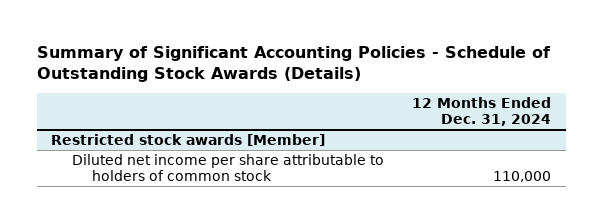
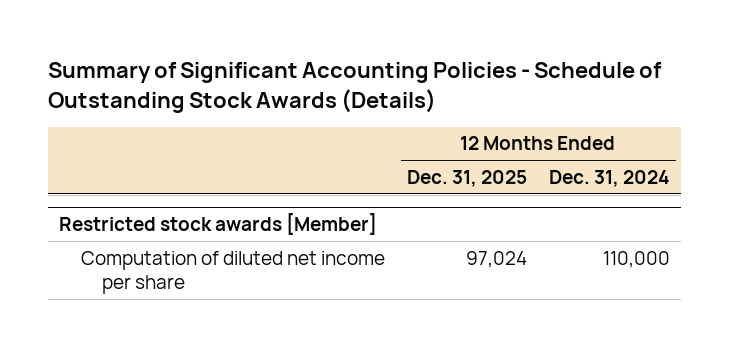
none -> [406,169,527,187] Dec. 31, 2025
[71,154,384,182] Diluted net income per share attributable to holders of common stock -> [80,250,385,295] Computation of diluted net income per share

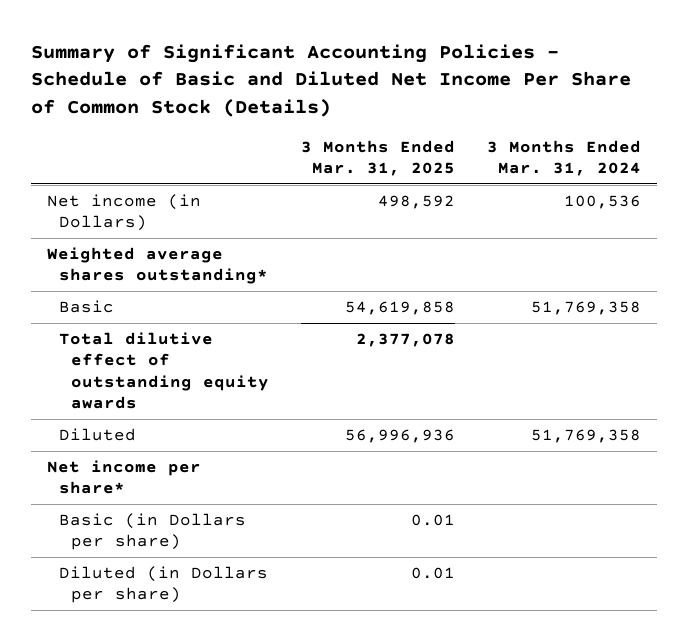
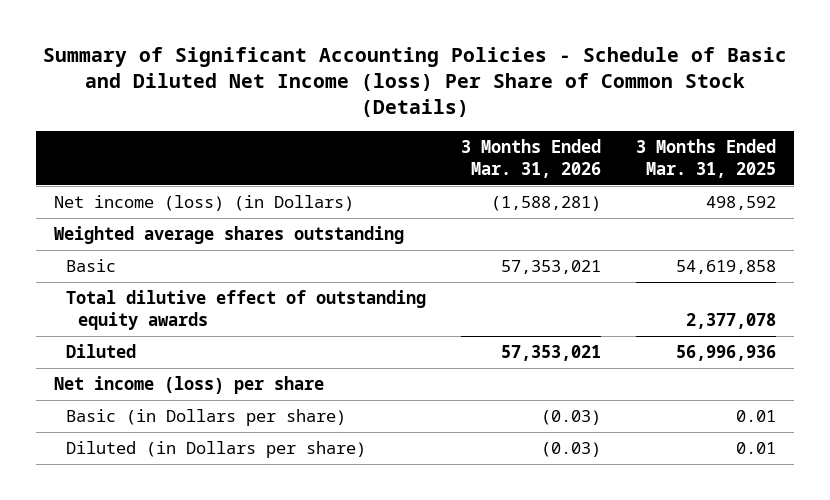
[30,44,631,117] Summary of Significant Accounting Policies - Schedule of Basic and Diluted Net Income Per Share of Common Stock (Details) -> [43,47,788,118] Summary of Significant Accounting Policies - Schedule of Basic and Diluted Net Income (loss) Per Share of Common Stock (Details)
[487,139,642,176] 3 Months Ended Mar. 31, 2024 -> none
none -> [461,139,602,178] 3 Months Ended Mar. 31, 2026
[46,194,201,232] Net income (in Dollars) -> [53,195,354,212] Net income (loss) (in Dollars)
[46,247,269,285] Weighted average shares outstanding* -> [53,226,404,245] Weighted average shares outstanding
[46,460,201,495] Net income per share* -> [53,376,324,395] Net income (loss) per share

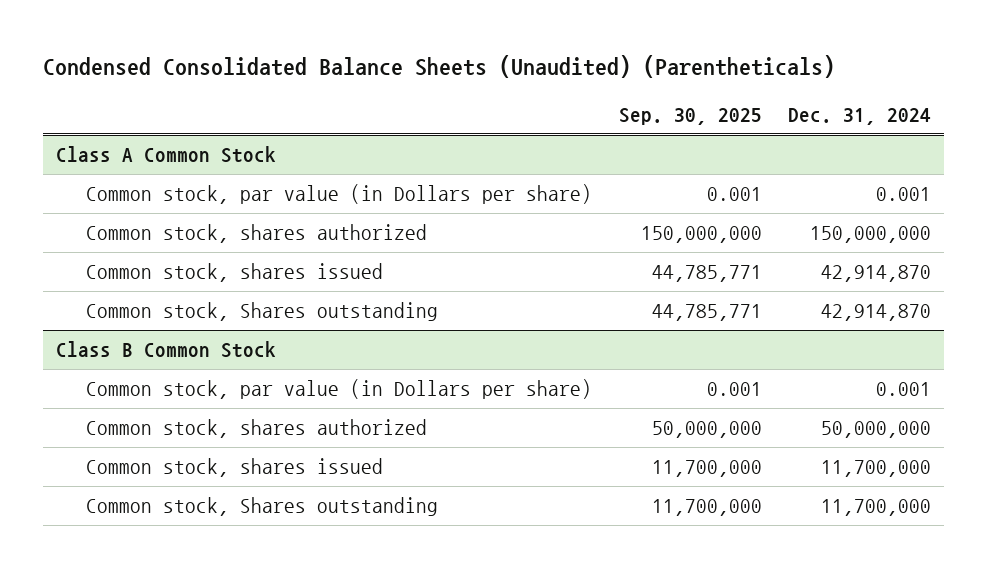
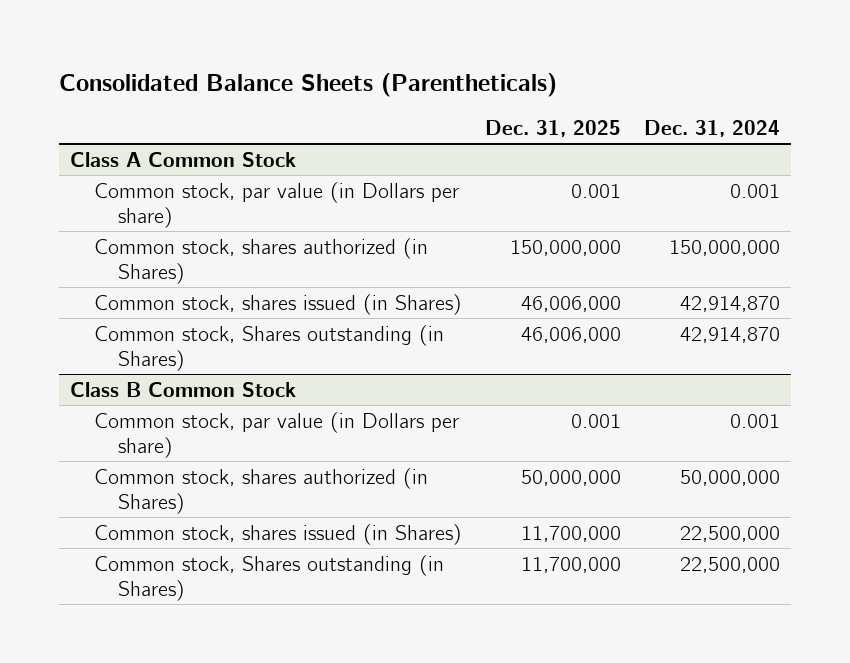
[42,55,835,79] Condensed Consolidated Balance Sheets (Unaudited) (Parentheticals) -> [59,73,558,98] Consolidated Balance Sheets (Parentheticals)
[618,107,762,125] Sep. 30, 2025 -> none
none -> [485,119,622,137] Dec. 31, 2025
[86,223,428,243] Common stock, shares authorized -> [94,237,429,284] Common stock, shares authorized (in Shares)
[86,262,384,282] Common stock, shares issued -> [94,293,463,315] Common stock, shares issued (in Shares)
[86,301,439,321] Common stock, Shares outstanding -> [94,324,445,371] Common stock, Shares outstanding (in Shares)
[86,418,428,438] Common stock, shares authorized -> [94,467,429,514] Common stock, shares authorized (in Shares)
[86,457,384,477] Common stock, shares issued -> [94,523,463,545] Common stock, shares issued (in Shares)
[821,459,932,477] 11,700,000 -> [679,525,780,542] 22,500,000
[86,496,439,516] Common stock, Shares outstanding -> [94,554,445,601] Common stock, Shares outstanding (in Shares)
[821,498,932,516] 11,700,000 -> [679,556,780,573] 22,500,000

